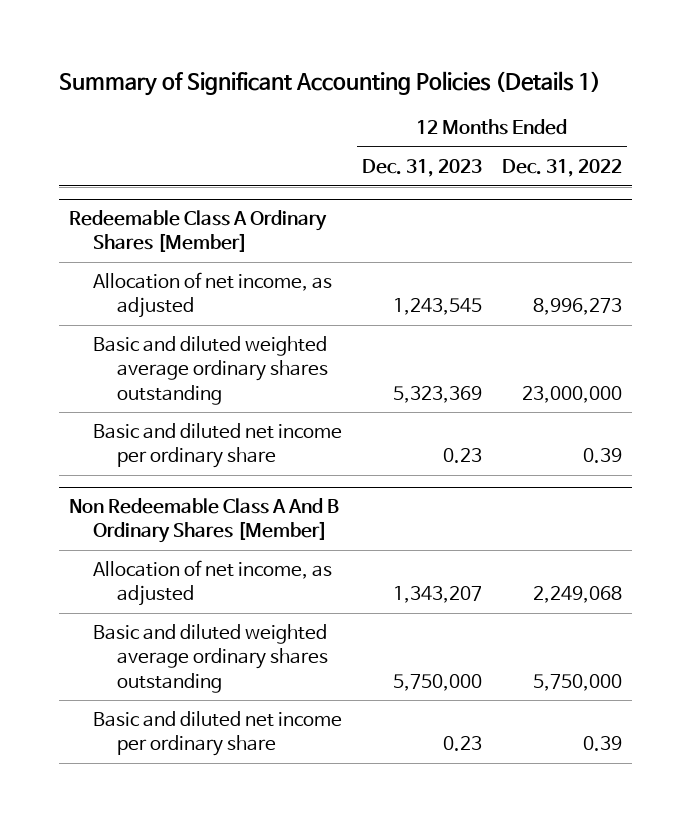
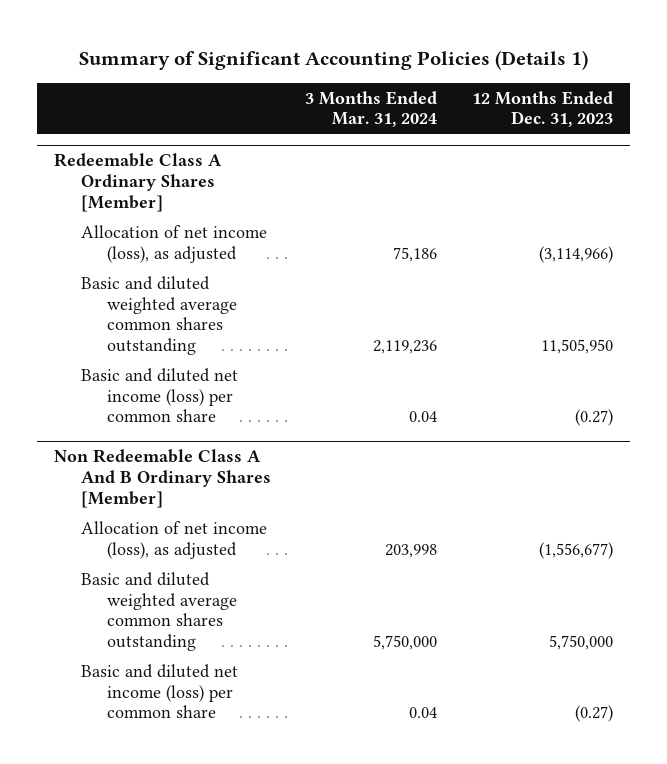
[501,158,622,177] Dec. 31, 2022 -> none
none -> [305,90,438,128] 3 Months Ended Mar. 31, 2024
[93,272,333,319] Allocation of net income, as adjusted -> [80,224,267,263] Allocation of net income (loss), as adjusted
[392,298,482,316] 1,243,545 -> [538,245,613,263] (3,114,966)
[93,336,329,405] Basic and diluted weighted average ordinary shares outstanding -> [80,275,238,355] Basic and diluted weighted average common shares outstanding
[392,385,482,403] 5,323,369 -> [540,338,613,354] 11,505,950
[93,423,343,469] Basic and diluted net income per ordinary share -> [80,367,238,423] Basic and diluted net income (loss) per common share
[442,448,482,464] 0.23 -> [574,409,613,427] (0.27)
[93,560,333,607] Allocation of net income, as adjusted -> [80,520,267,559] Allocation of net income (loss), as adjusted
[392,586,482,604] 1,343,207 -> [538,541,613,559] (1,556,677)
[93,624,329,693] Basic and diluted weighted average ordinary shares outstanding -> [80,571,238,651] Basic and diluted weighted average common shares outstanding
[93,711,343,757] Basic and diluted net income per ordinary share -> [80,663,238,719] Basic and diluted net income (loss) per common share
[442,736,482,752] 0.23 -> [574,705,613,723] (0.27)

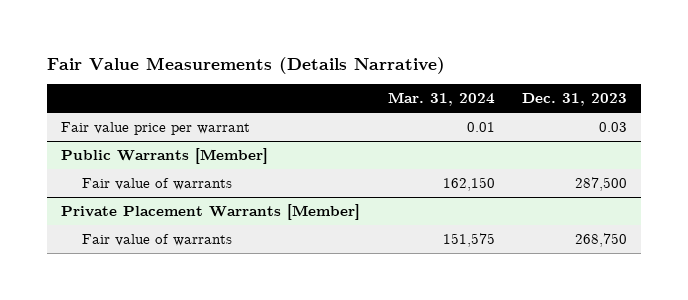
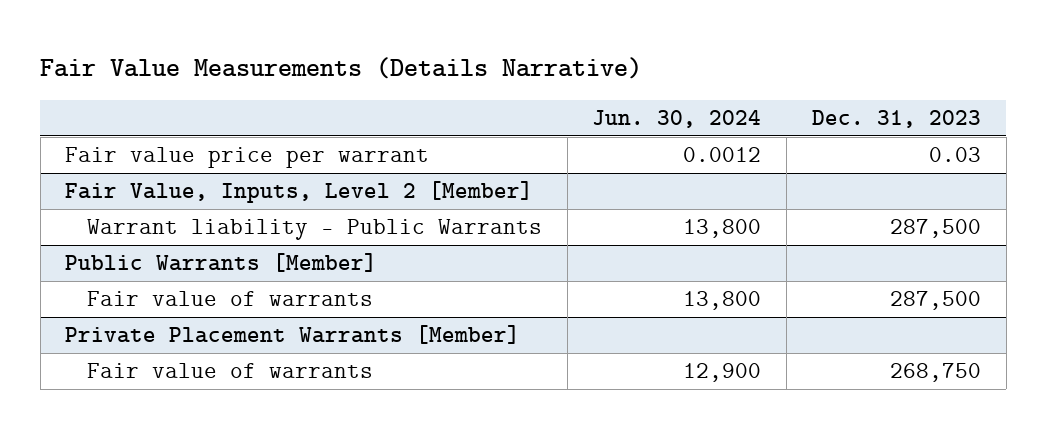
[387,92,495,107] Mar. 31, 2024 -> none
none -> [592,109,762,128] Jun. 30, 2024
none -> [65,181,534,204] Fair Value, Inputs, Level 2 [Member]
none -> [86,219,542,241] Warrant liability - Public Warrants

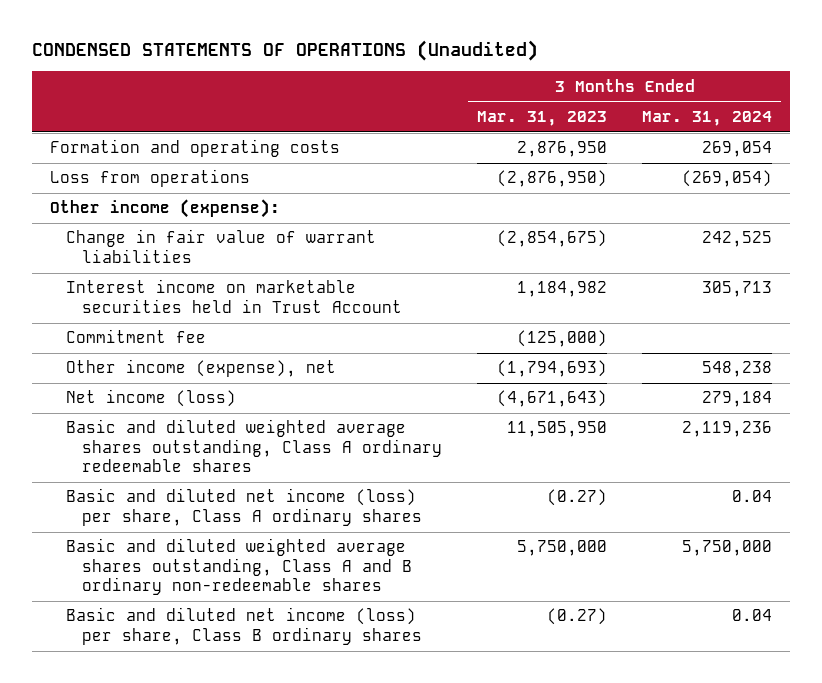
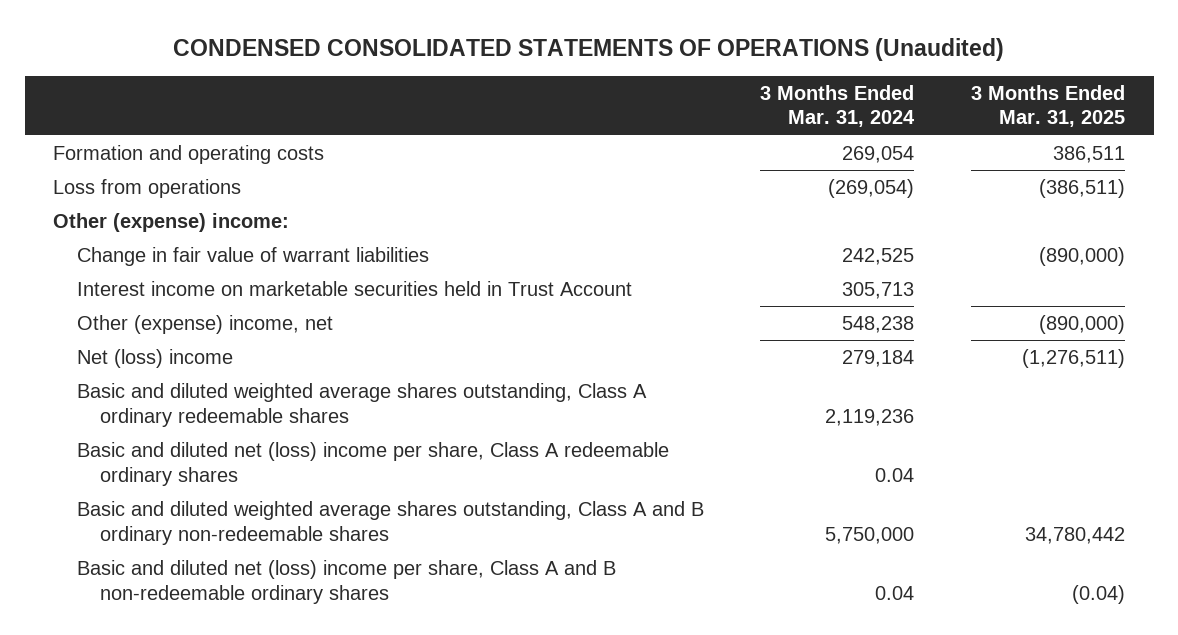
[32,39,539,61] CONDENSED STATEMENTS OF OPERATIONS (Unaudited) -> [173,37,1005,61] CONDENSED CONSOLIDATED STATEMENTS OF OPERATIONS (Unaudited)
[477,110,608,126] Mar. 31, 2023 -> none
none -> [971,84,1126,128] 3 Months Ended Mar. 31, 2025
[49,199,280,219] Other income (expense): -> [52,213,289,233] Other (expense) income:
[65,329,206,344] Commitment fee -> none
[65,359,336,378] Other income (expense), net -> [76,315,333,335] Other (expense) income, net
[65,389,236,408] Net income (loss) -> [76,349,233,369] Net (loss) income
[65,488,423,526] Basic and diluted net income (loss) per share, Class A ordinary shares -> [76,442,669,486] Basic and diluted net (loss) income per share, Class A redeemable ordinary shares
[65,607,423,645] Basic and diluted net income (loss) per share, Class B ordinary shares -> [76,560,616,604] Basic and diluted net (loss) income per share, Class A and B non-redeemable ordinary shares

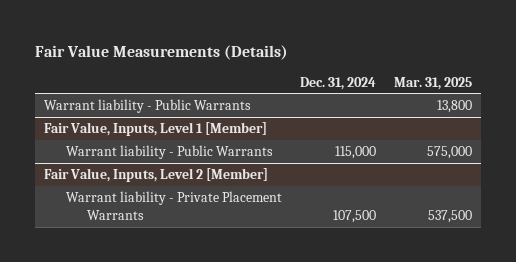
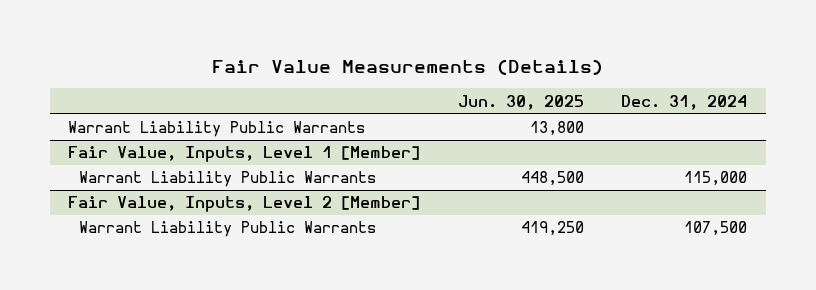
[393,76,472,90] Mar. 31, 2025 -> none
none -> [457,94,584,110] Jun. 30, 2025
[44,99,252,114] Warrant liability - Public Warrants -> [68,121,366,138] Warrant Liability Public Warrants
[65,145,273,160] Warrant liability - Public Warrants -> [79,171,377,188] Warrant Liability Public Warrants
[65,191,282,221] Warrant liability - Private Placement Warrants -> [79,221,377,238] Warrant Liability Public Warrants

